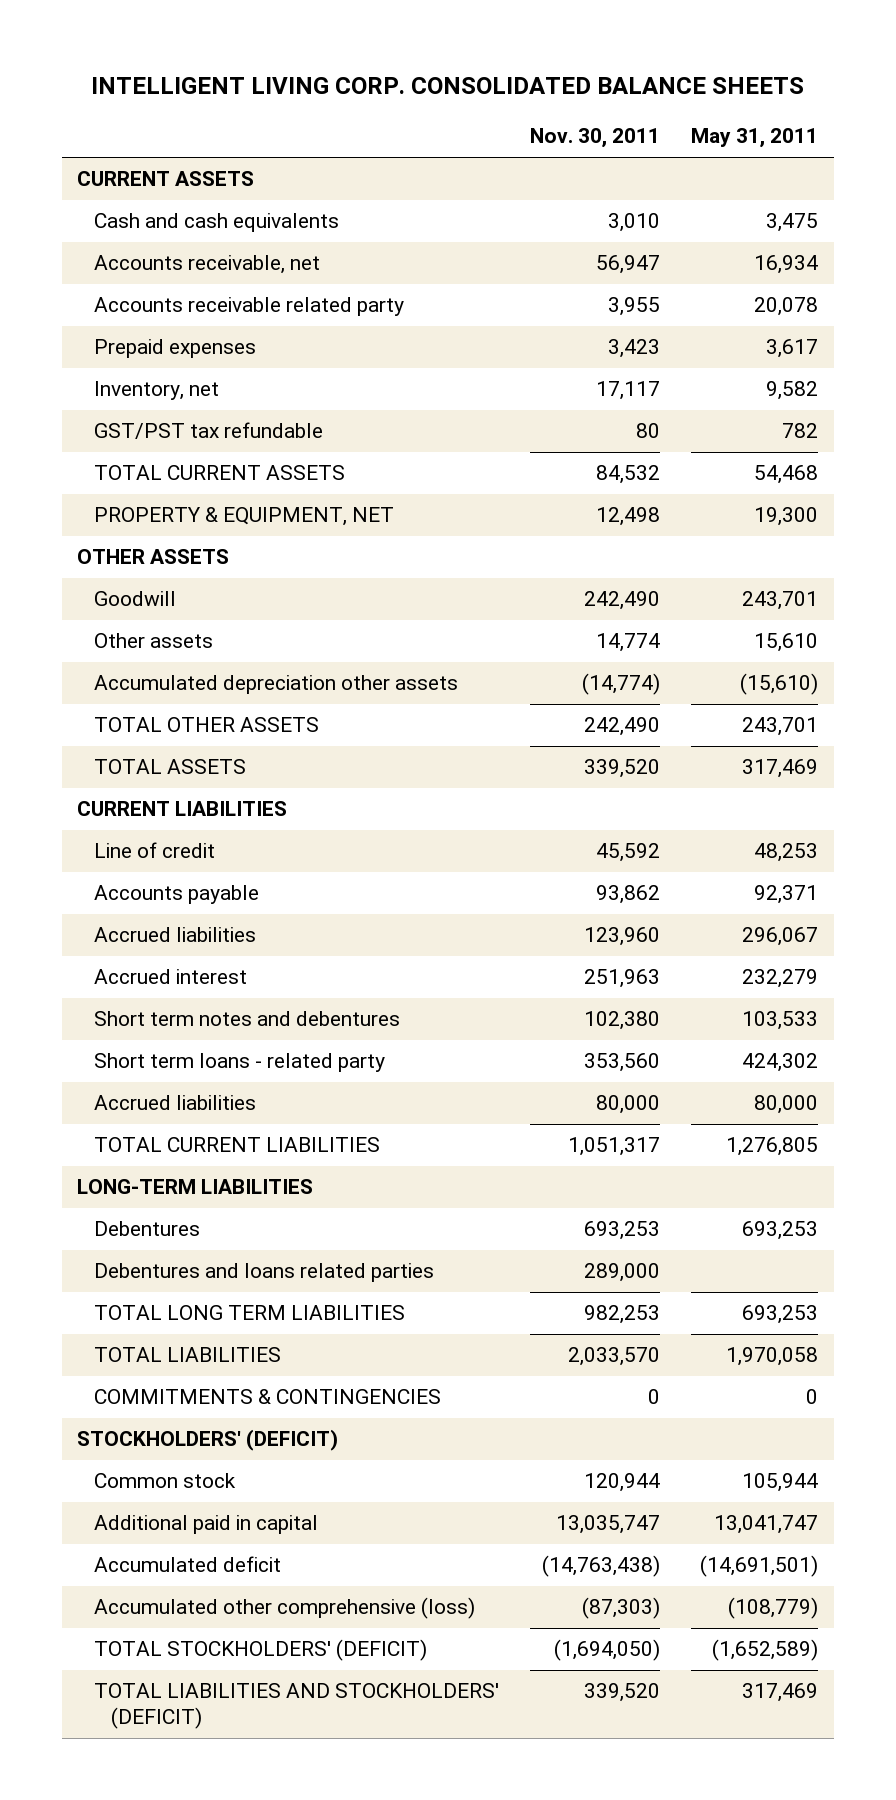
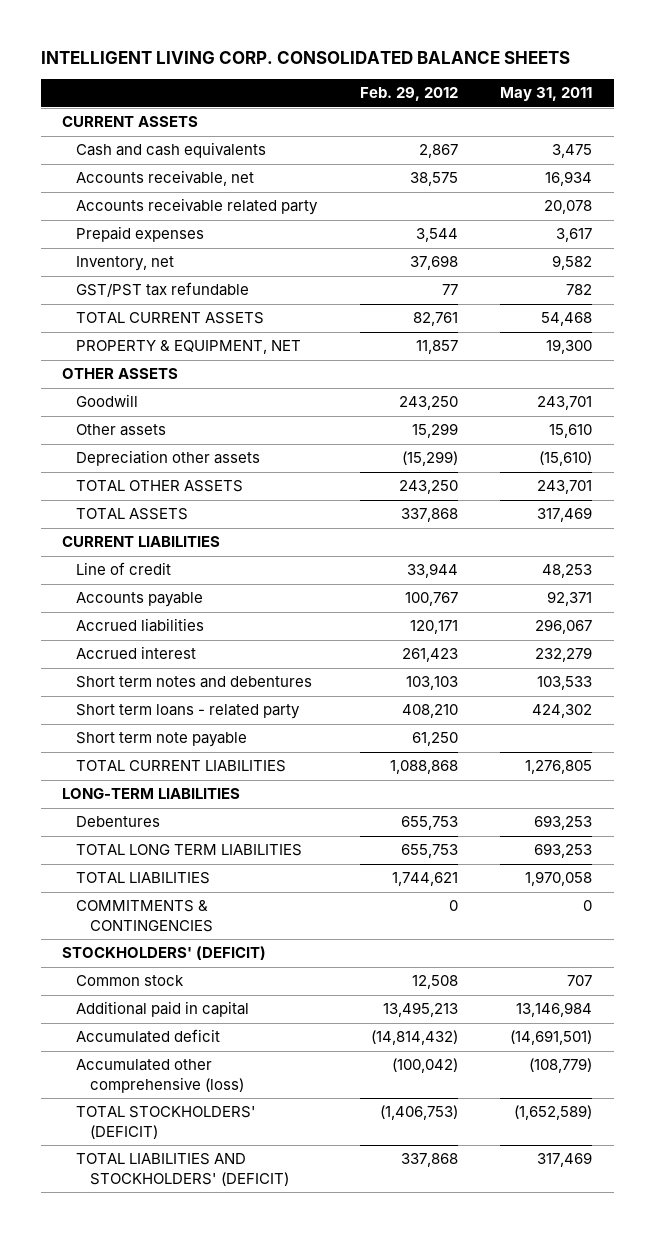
[530,128,661,149] Nov. 30, 2011 -> none
none -> [359,87,458,102] Feb. 29, 2012
[94,675,459,695] Accumulated depreciation other assets -> [75,450,260,467] Depreciation other assets
[94,1095,257,1111] Accrued liabilities -> none
none -> [75,732,247,748] Short term note payable
[94,1263,435,1283] Debentures and loans related parties -> none
[742,1473,819,1493] 105,944 -> [567,975,593,987] 707
[714,1515,819,1535] 13,041,747 -> [516,1002,593,1018] 13,146,984

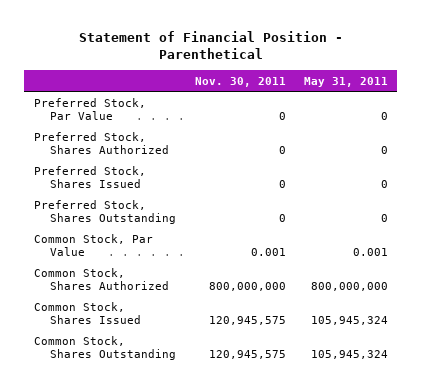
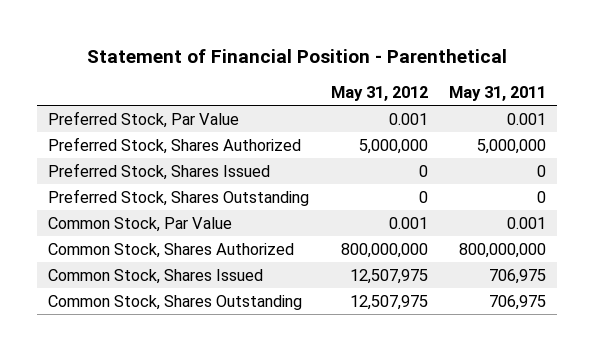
[194,76,286,87] Nov. 30, 2011 -> none
none -> [330,85,428,101] May 31, 2012
[381,112,389,121] 0 -> [507,112,547,125] 0.001
[381,146,389,155] 0 -> [477,138,547,154] 5,000,000
[311,316,389,326] 105,945,324 -> [489,268,547,284] 706,975
[311,350,389,360] 105,945,324 -> [489,294,547,310] 706,975

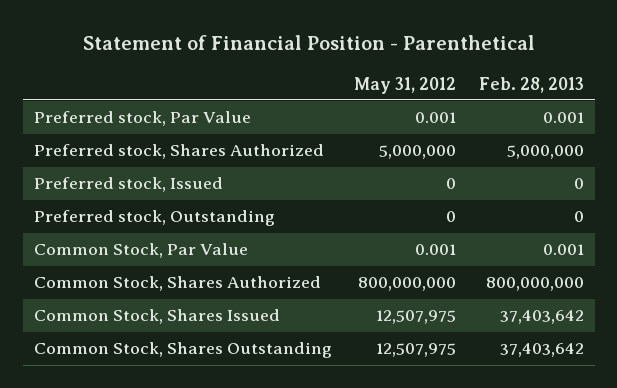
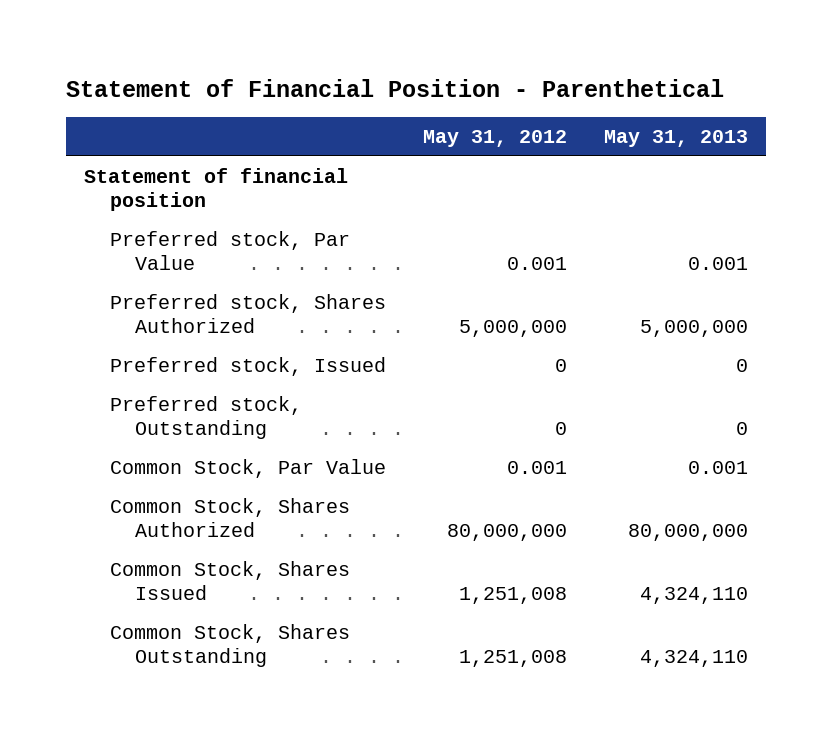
[478,76,584,93] Feb. 28, 2013 -> none
none -> [603,130,748,148] May 31, 2013
none -> [84,167,349,212] Statement of financial position
[358,277,457,292] 800,000,000 -> [446,524,567,542] 80,000,000
[376,310,457,325] 12,507,975 -> [458,587,567,605] 1,251,008
[376,343,457,358] 12,507,975 -> [458,650,567,668] 1,251,008

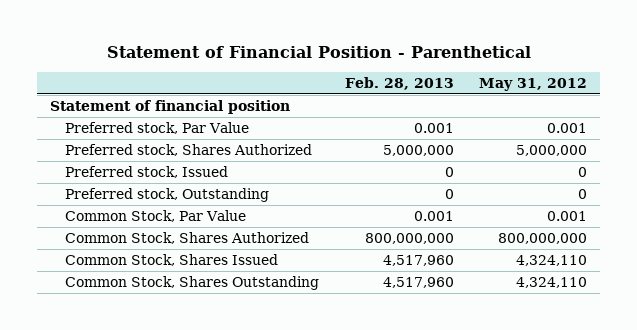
[603,130,748,148] May 31, 2013 -> none
none -> [344,76,454,90] Feb. 28, 2013
[446,524,567,542] 80,000,000 -> [498,232,588,244] 800,000,000
[458,587,567,605] 1,251,008 -> [516,254,588,266] 4,324,110
[458,650,567,668] 1,251,008 -> [516,276,588,288] 4,324,110

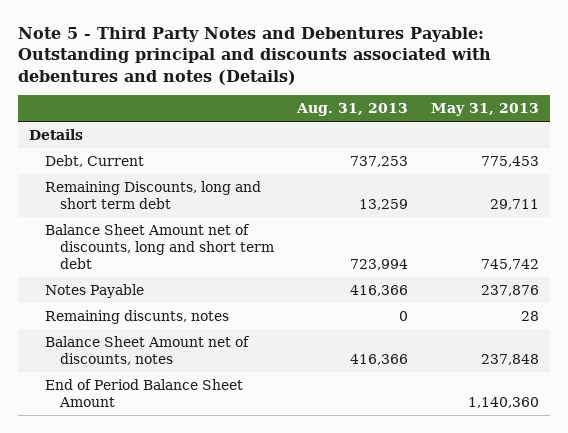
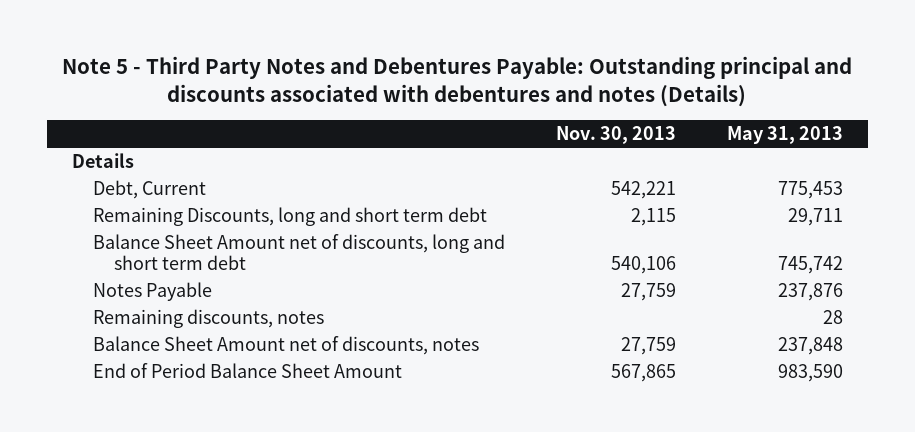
[296,103,409,117] Aug. 31, 2013 -> none
none -> [555,126,676,145] Nov. 30, 2013
[44,310,229,325] Remaining discunts, notes -> [93,309,325,329] Remaining discounts, notes
[467,396,539,408] 1,140,360 -> [777,364,843,383] 983,590

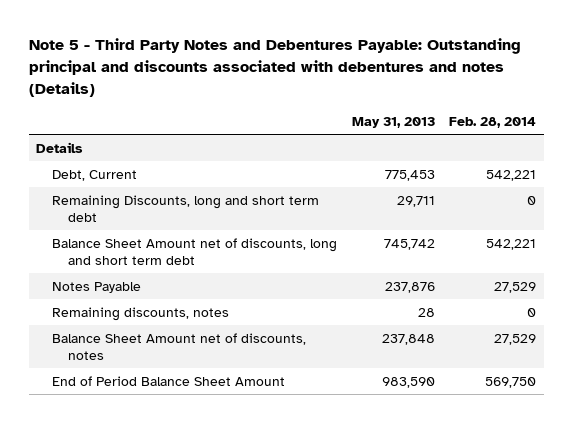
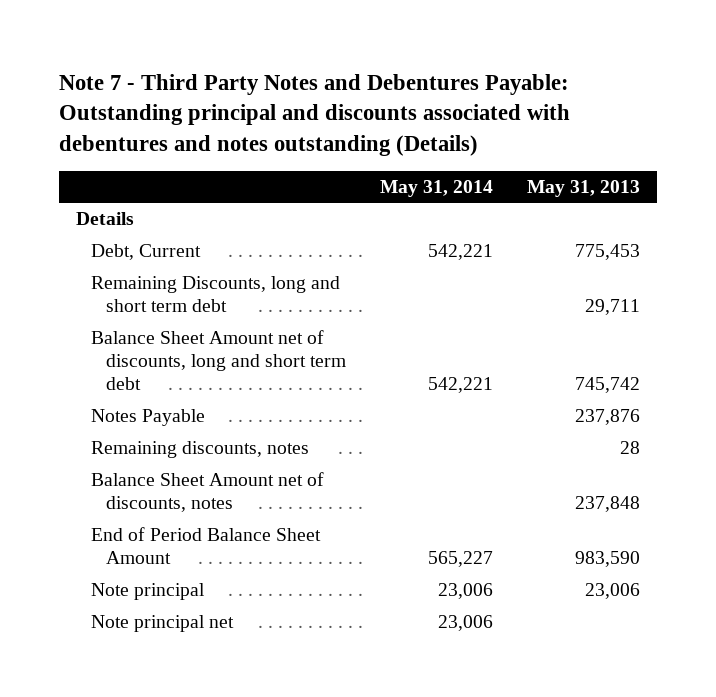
[28,38,521,97] Note 5 - Third Party Notes and Debentures Payable: Outstanding principal and discounts associated with debentures and notes (Details) -> [59,73,571,156] Note 7 - Third Party Notes and Debentures Payable: Outstanding principal and discounts associated with debentures and notes outstanding (Details)
[449,116,537,128] Feb. 28, 2014 -> none
none -> [380,179,494,197] May 31, 2014
none -> [91,583,206,601] Note principal
none -> [91,615,235,633] Note principal net

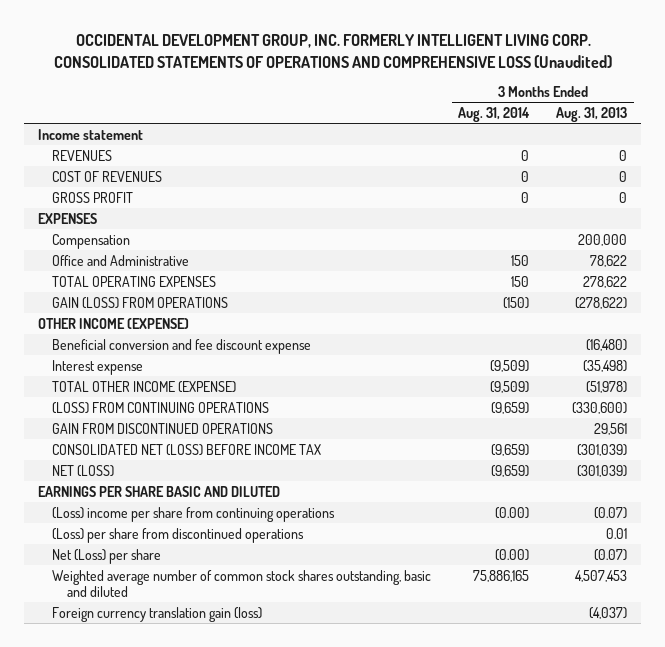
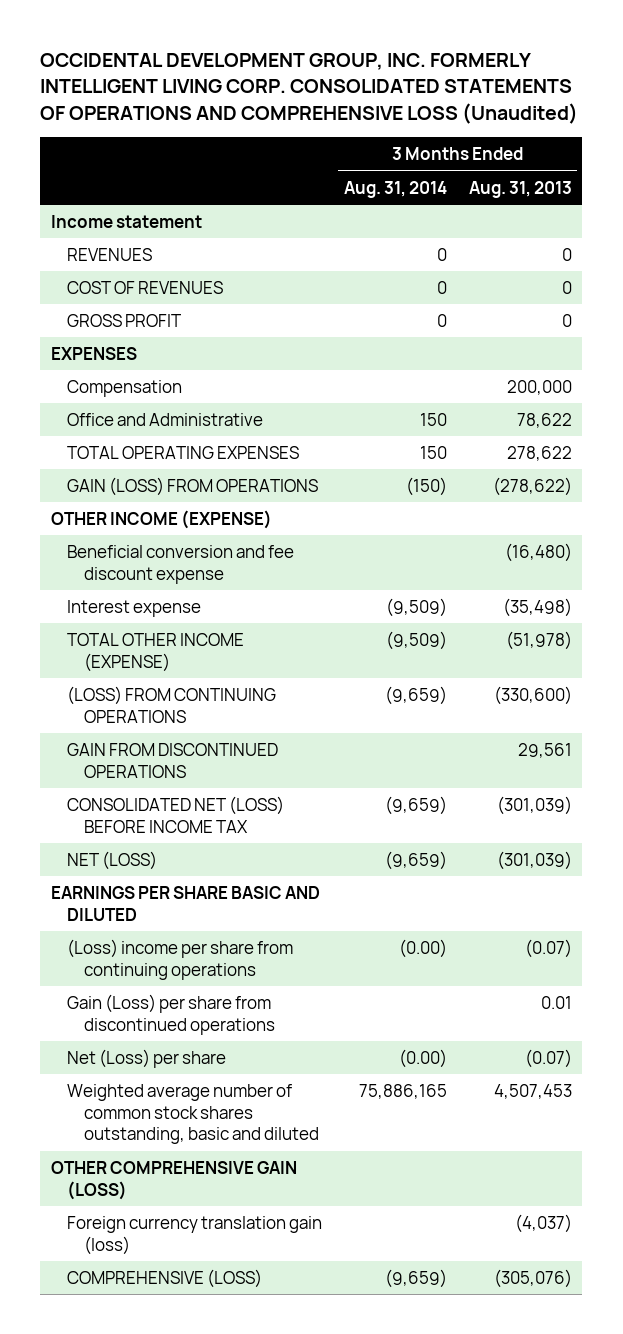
[52,527,305,543] (Loss) per share from discontinued operations -> [67,994,275,1035] Gain (Loss) per share from discontinued operations
none -> [50,1161,297,1200] OTHER COMPREHENSIVE GAIN (LOSS)
none -> [67,1269,263,1289] COMPREHENSIVE (LOSS)

